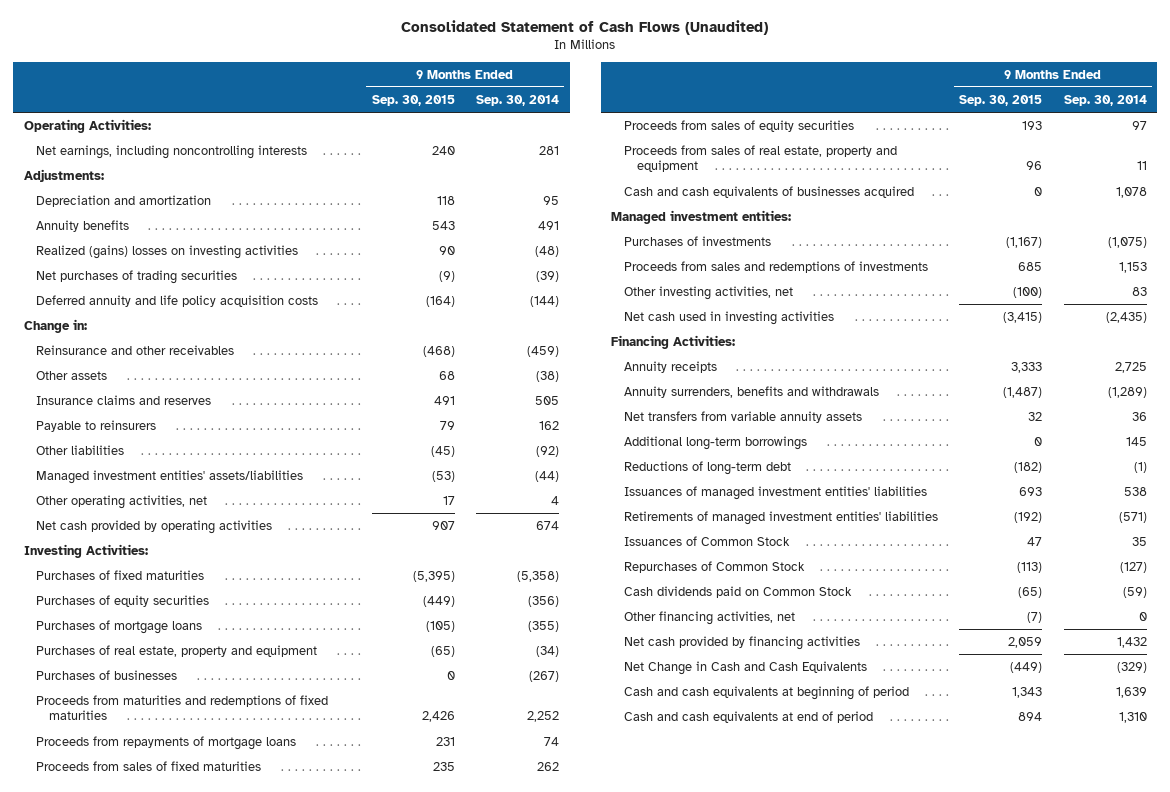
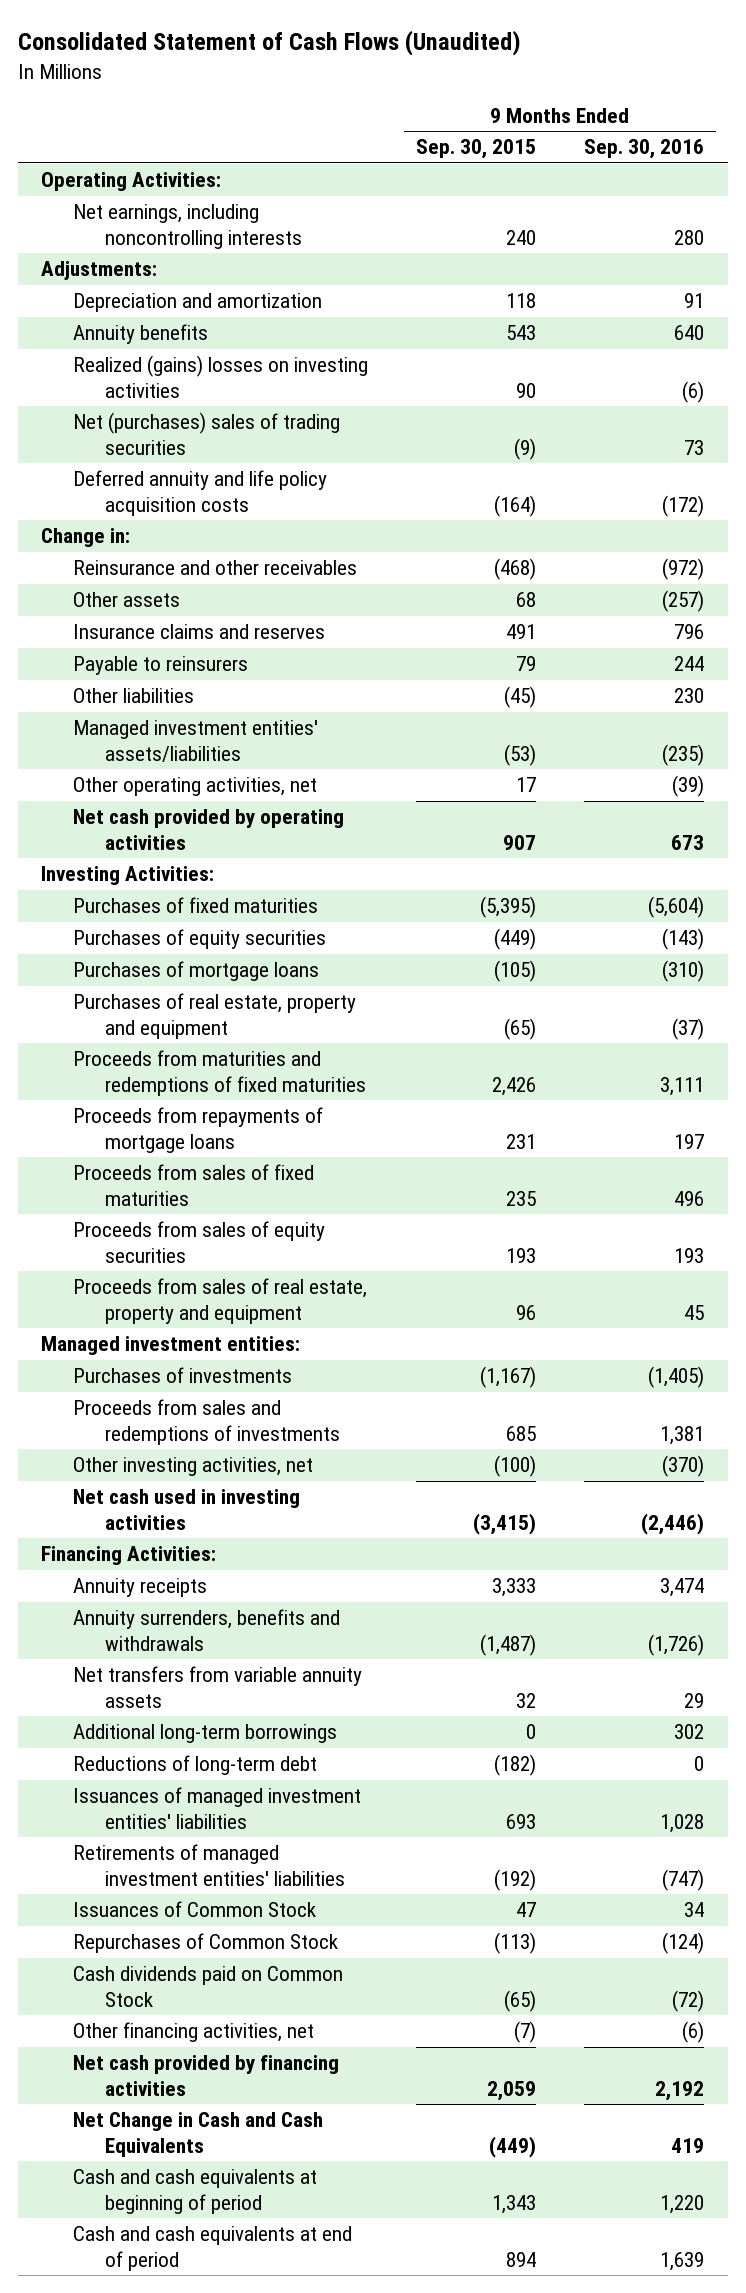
[475,94,559,106] Sep. 30, 2014 -> none
none -> [584,139,705,160] Sep. 30, 2016
[36,269,238,284] Net purchases of trading securities -> [73,412,341,456] Net (purchases) sales of trading securities
[36,669,178,680] Purchases of businesses -> none
[624,185,915,198] Cash and cash equivalents of businesses acquired -> none

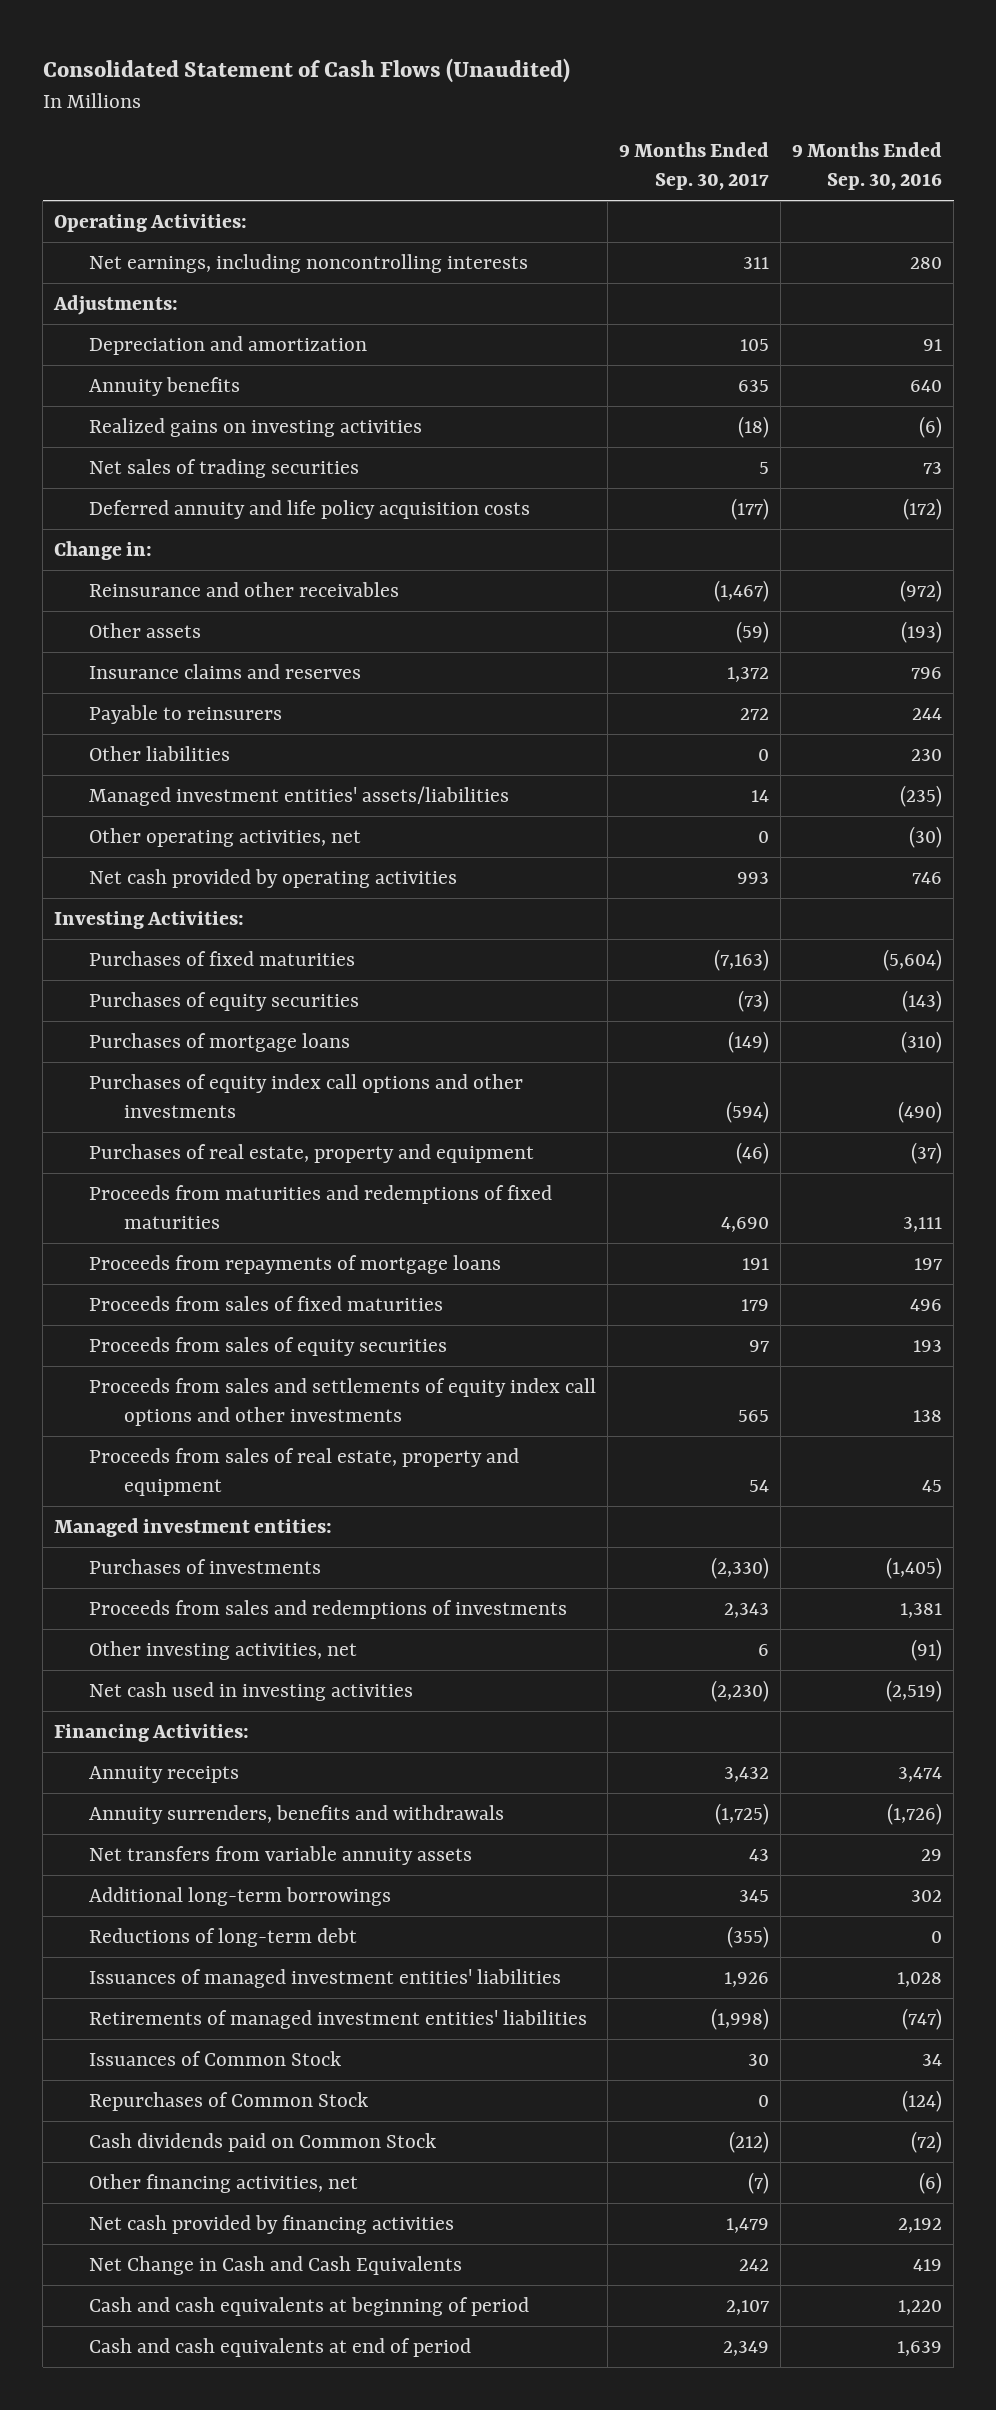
[416,139,537,160] Sep. 30, 2015 -> none
none -> [619,142,770,190] 9 Months Ended Sep. 30, 2017
[73,355,369,399] Realized (gains) losses on investing activities -> [89,418,423,438] Realized gains on investing activities
[73,412,341,456] Net (purchases) sales of trading securities -> [89,459,360,479] Net sales of trading securities
[662,590,705,613] (257) -> [901,621,943,644] (193)
[672,775,705,798] (39) -> [909,826,943,849] (30)
[671,835,705,851] 673 -> [912,872,943,885] 746
none -> [89,1074,524,1118] Purchases of equity index call options and other investments
none -> [89,1378,597,1426] Proceeds from sales and settlements of equity index call options and other investments
[662,1455,705,1478] (370) -> [911,1639,943,1662] (91)
[641,1513,705,1536] (2,446) -> [886,1680,943,1703] (2,519)

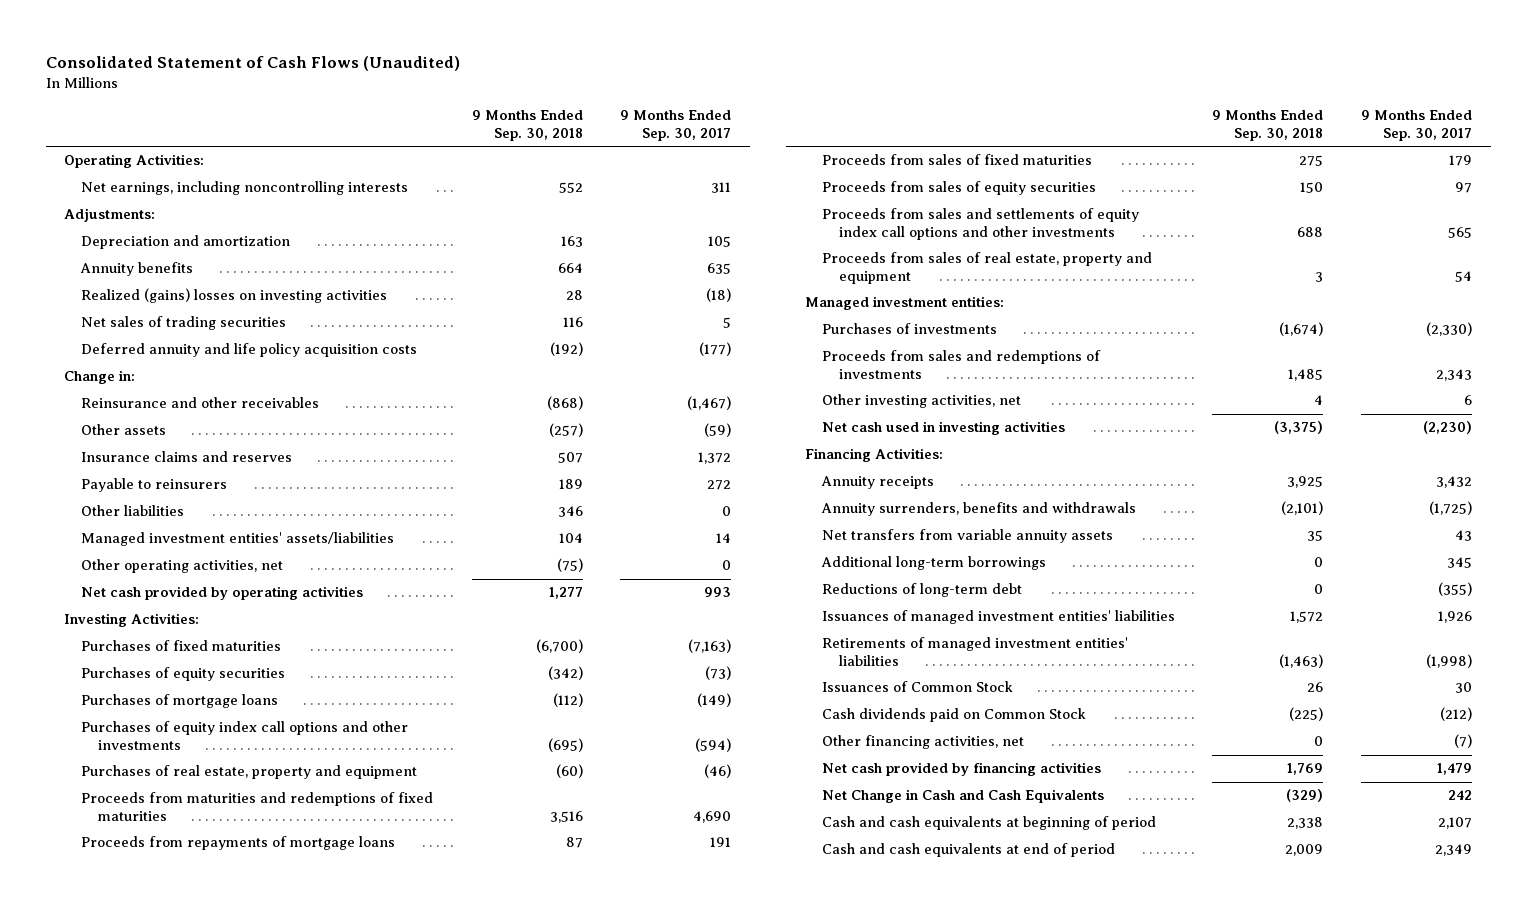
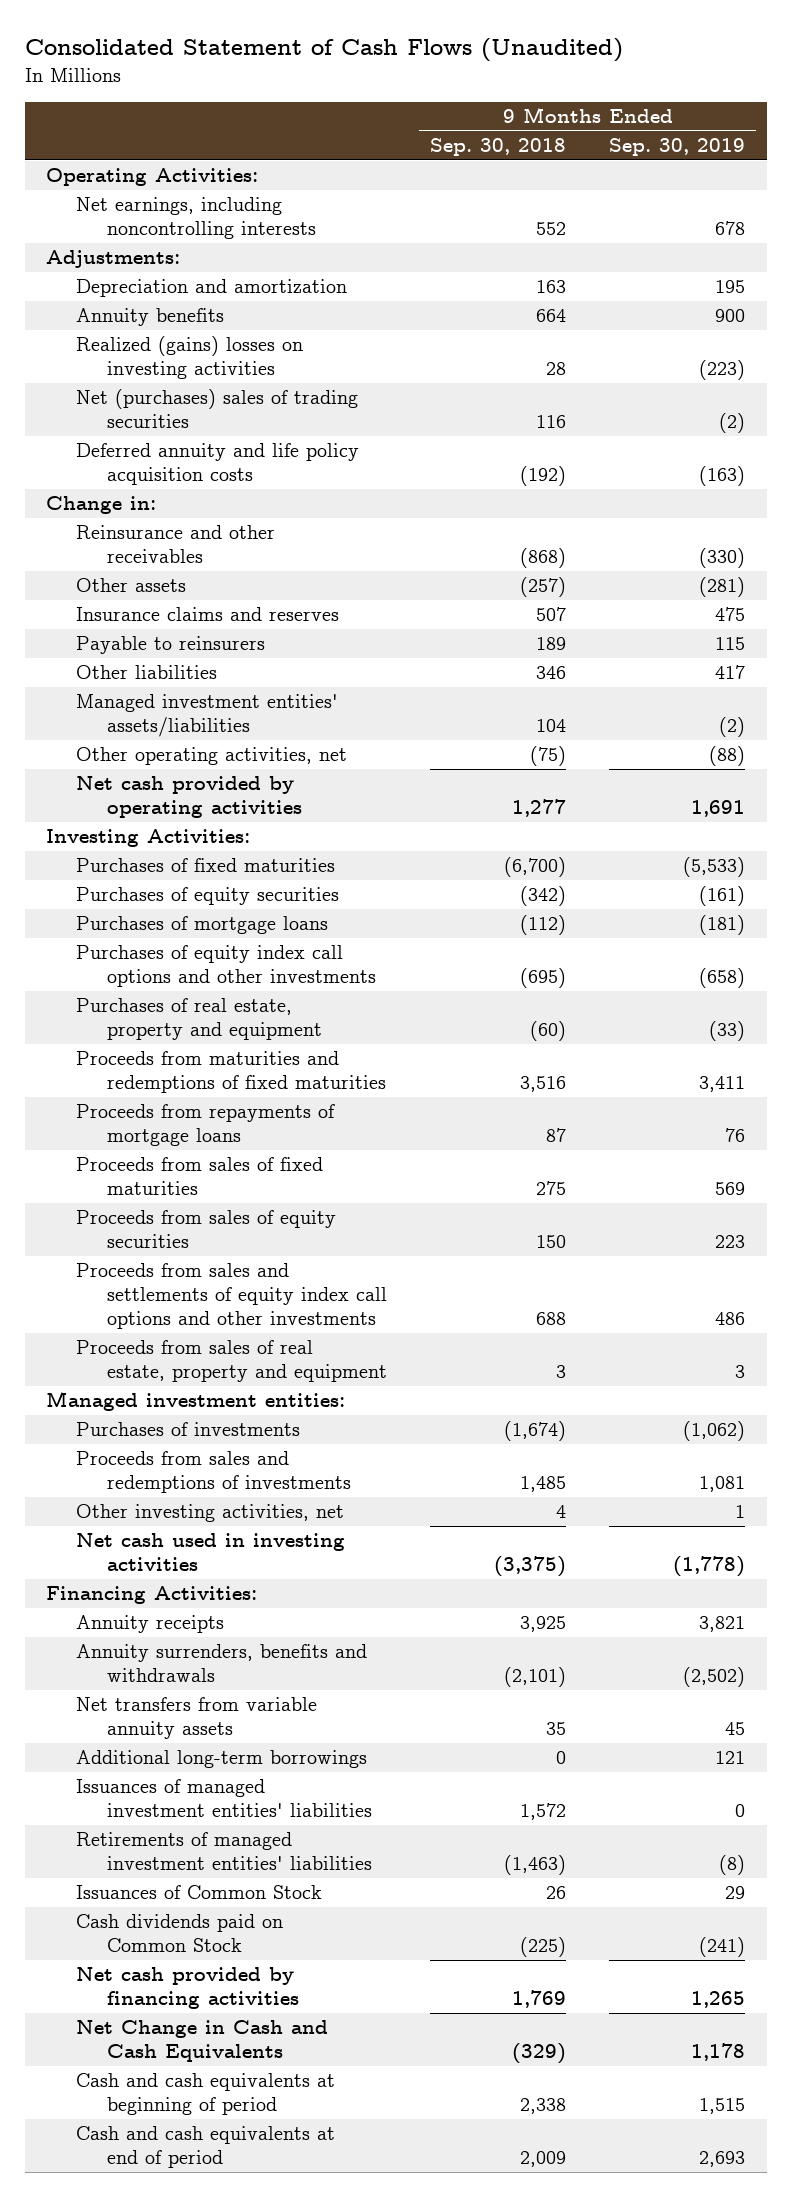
[620,110,732,141] 9 Months Ended Sep. 30, 2017 -> none
none -> [609,138,746,157] Sep. 30, 2019
[81,316,287,331] Net sales of trading securities -> [76,389,359,429] Net (purchases) sales of trading securities
[821,583,1022,598] Reductions of long-term debt -> none
[821,735,1024,750] Other financing activities, net -> none

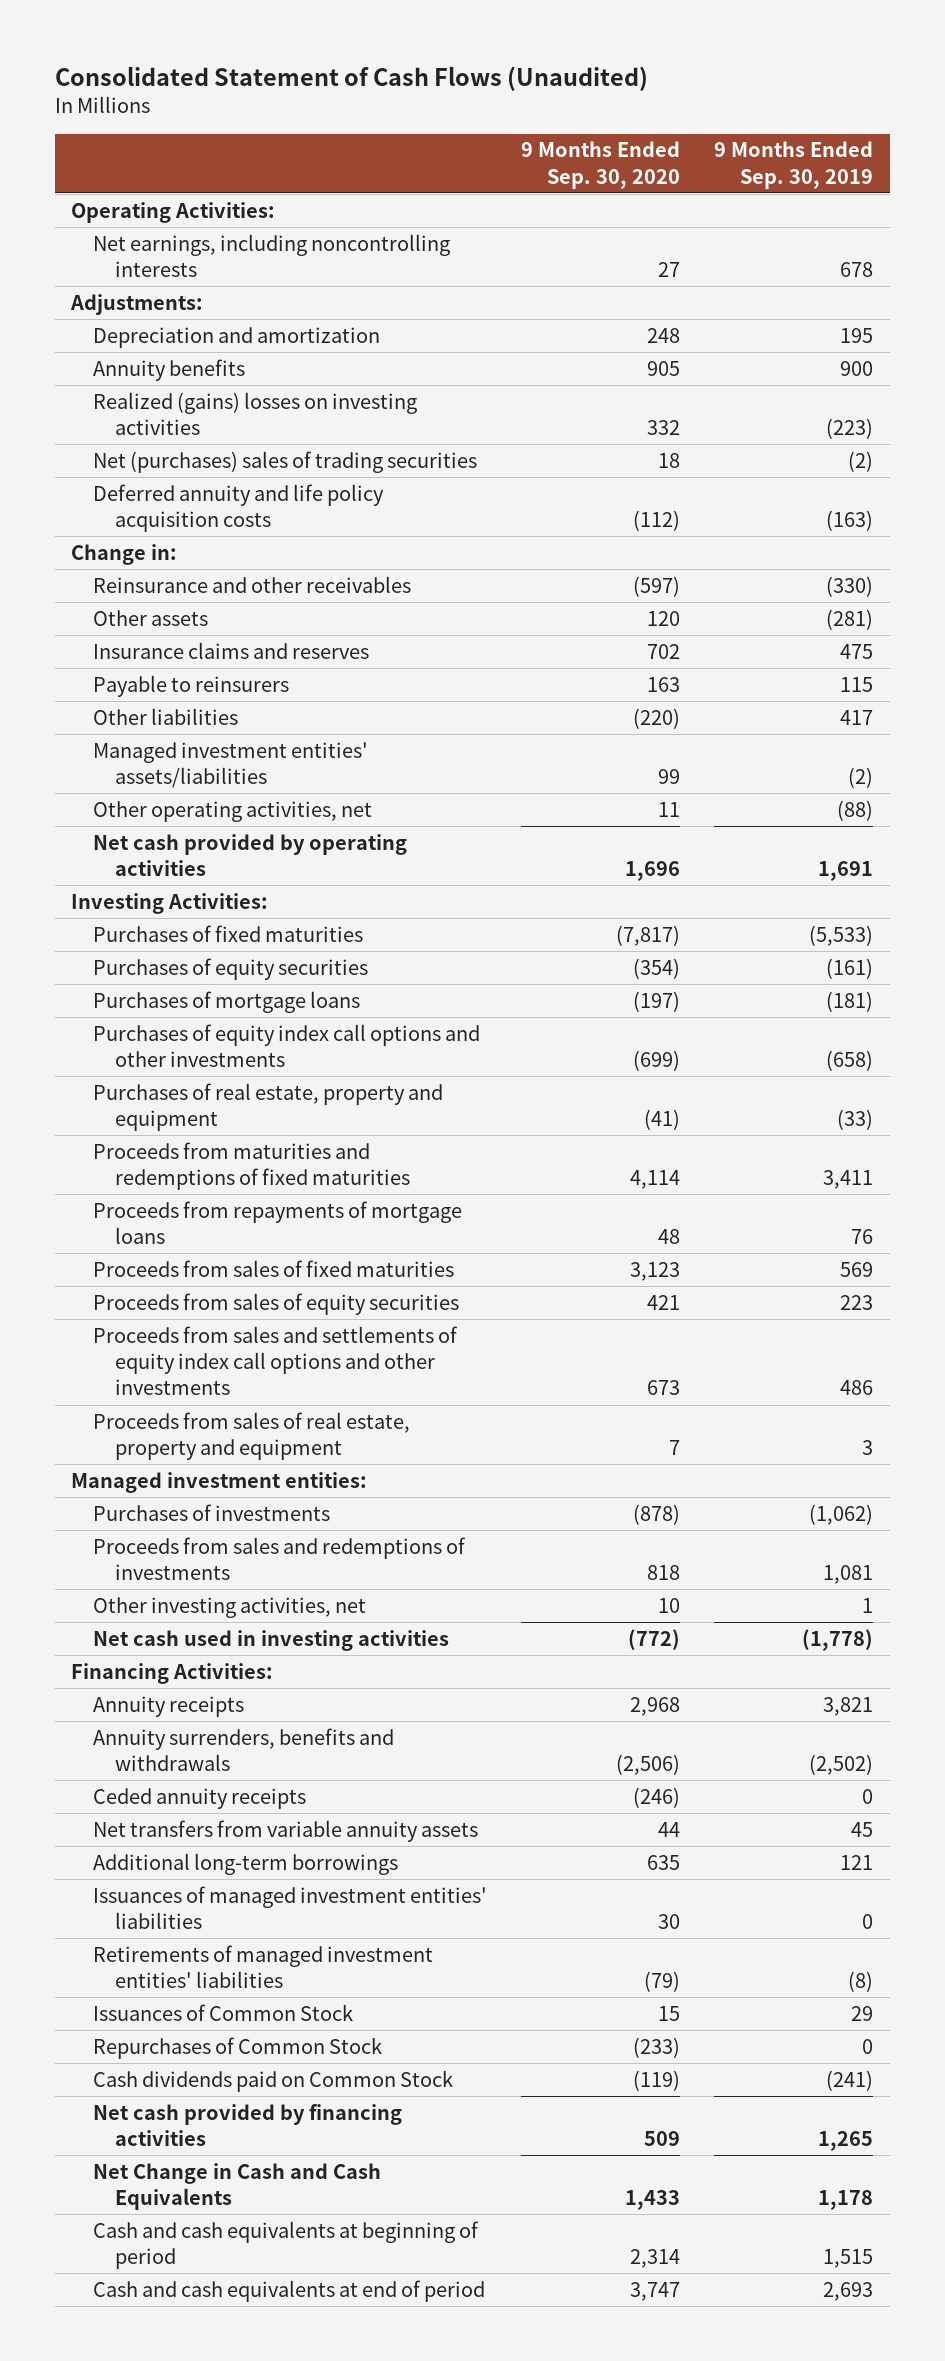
[430,138,567,157] Sep. 30, 2018 -> none
none -> [521,141,681,189] 9 Months Ended Sep. 30, 2020
none -> [93,1787,307,1809] Ceded annuity receipts
none -> [93,2036,383,2059] Repurchases of Common Stock

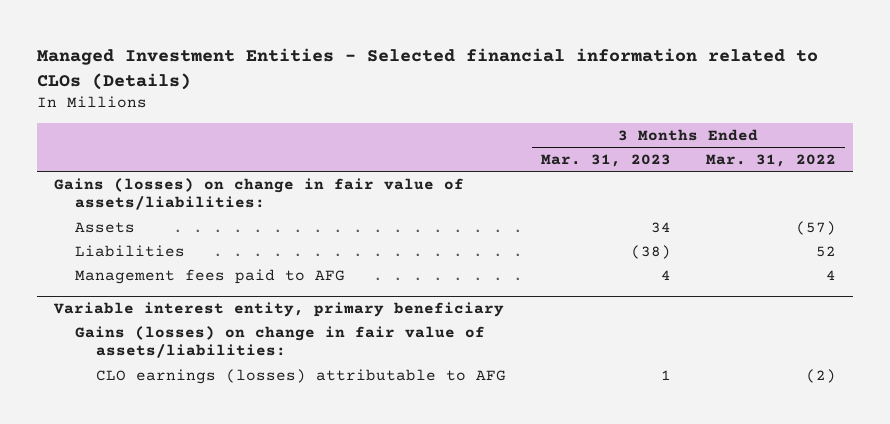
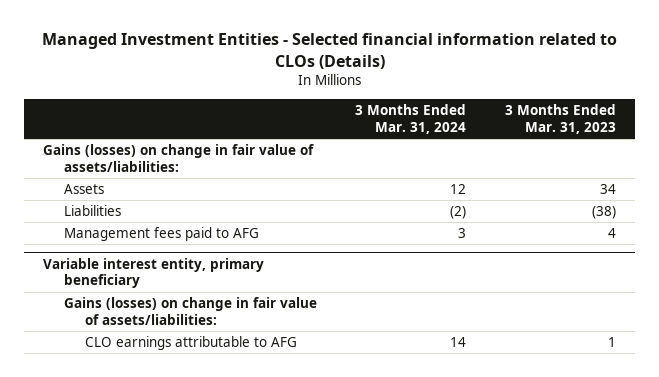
[705,153,836,167] Mar. 31, 2022 -> none
none -> [355,104,467,134] 3 Months Ended Mar. 31, 2024
[95,368,506,384] CLO earnings (losses) attributable to AFG -> [84,336,297,351] CLO earnings attributable to AFG

